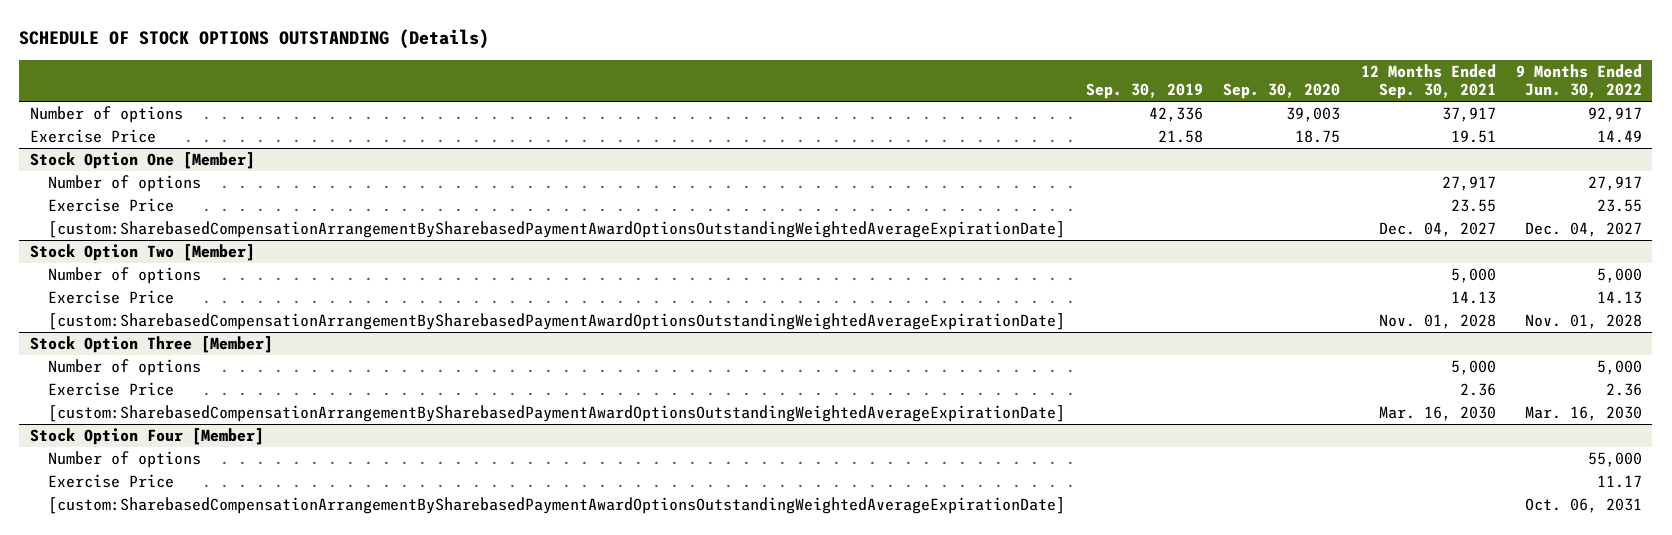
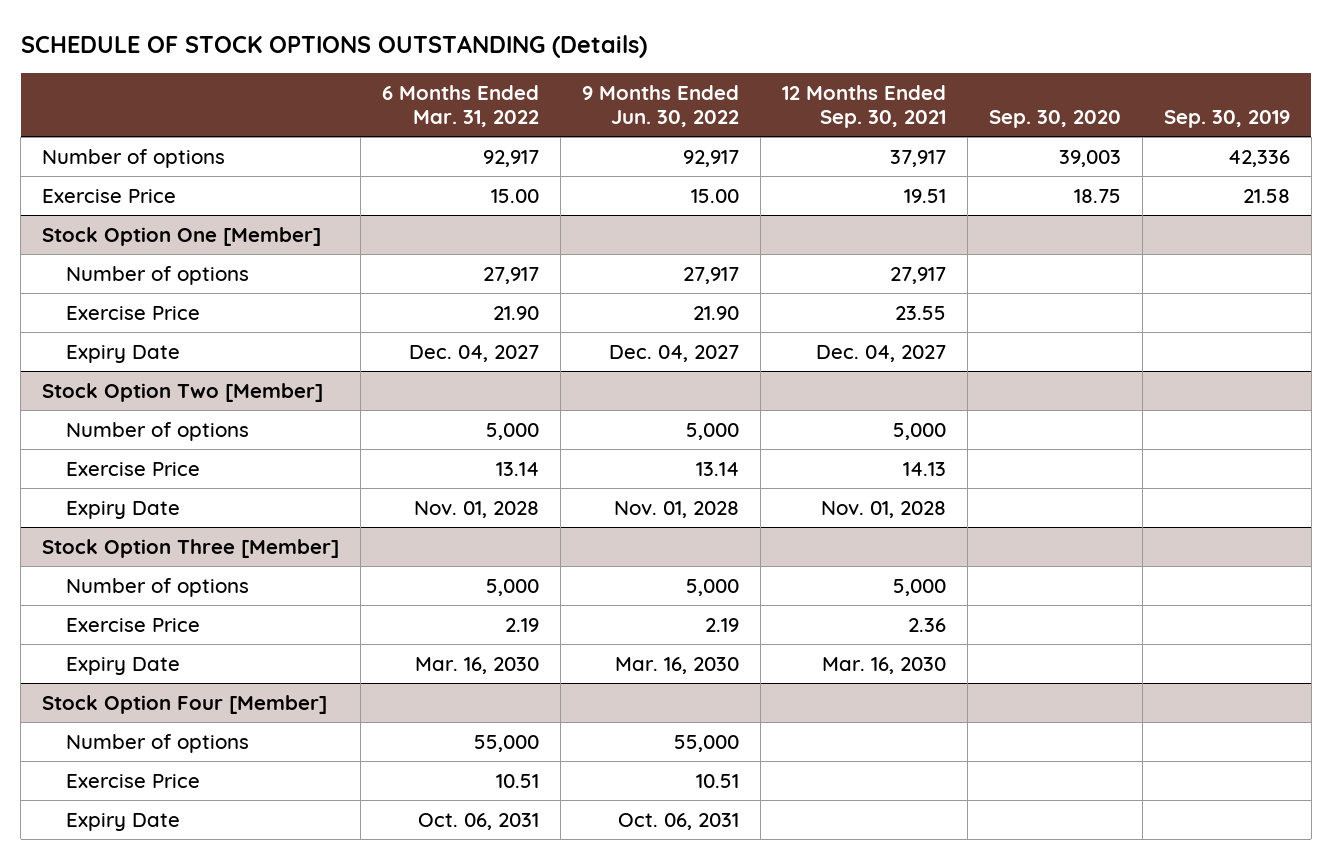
none -> [382,84,540,127] 6 Months Ended Mar. 31, 2022
[1597,129,1643,143] 14.49 -> [691,188,740,203] 15.00
[1597,198,1643,212] 23.55 -> [693,305,740,320] 21.90
[48,220,1066,238] [custom:SharebasedCompensationArrangementBySharebasedPaymentAwardOptionsOutstandingWeightedAverageExpirationDate] -> [66,344,181,363] Expiry Date
[1597,290,1643,304] 14.13 -> [696,461,740,476] 13.14
[48,312,1066,330] [custom:SharebasedCompensationArrangementBySharebasedPaymentAwardOptionsOutstandingWeightedAverageExpirationDate] -> [66,500,181,519] Expiry Date
[1606,382,1643,396] 2.36 -> [705,617,740,632] 2.19
[48,404,1066,422] [custom:SharebasedCompensationArrangementBySharebasedPaymentAwardOptionsOutstandingWeightedAverageExpirationDate] -> [66,656,181,675] Expiry Date
[1597,474,1643,488] 11.17 -> [696,773,740,788] 10.51
[48,496,1066,514] [custom:SharebasedCompensationArrangementBySharebasedPaymentAwardOptionsOutstandingWeightedAverageExpirationDate] -> [66,812,181,831] Expiry Date

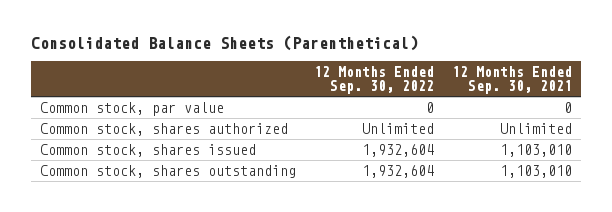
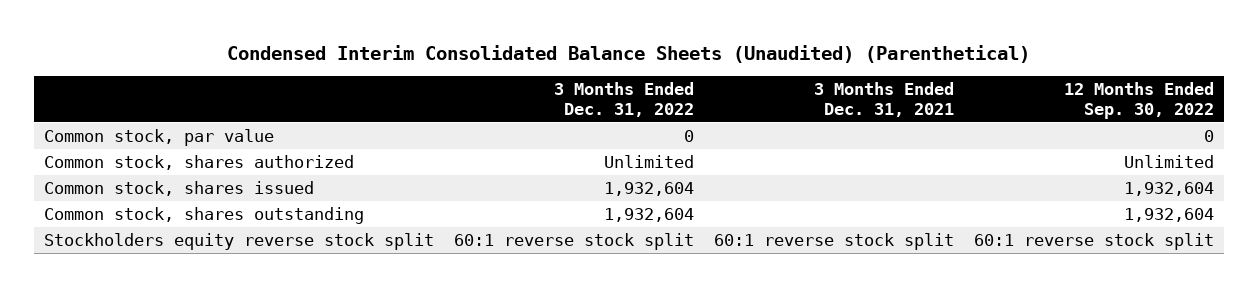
[30,35,418,52] Consolidated Balance Sheets (Parenthetical) -> [226,44,1030,63] Condensed Interim Consolidated Balance Sheets (Unaudited) (Parenthetical)
[451,65,572,94] 12 Months Ended Sep. 30, 2021 -> none
none -> [554,82,695,117] 3 Months Ended Dec. 31, 2022
none -> [813,82,954,117] 3 Months Ended Dec. 31, 2021
none -> [44,233,435,251] Stockholders equity reverse stock split

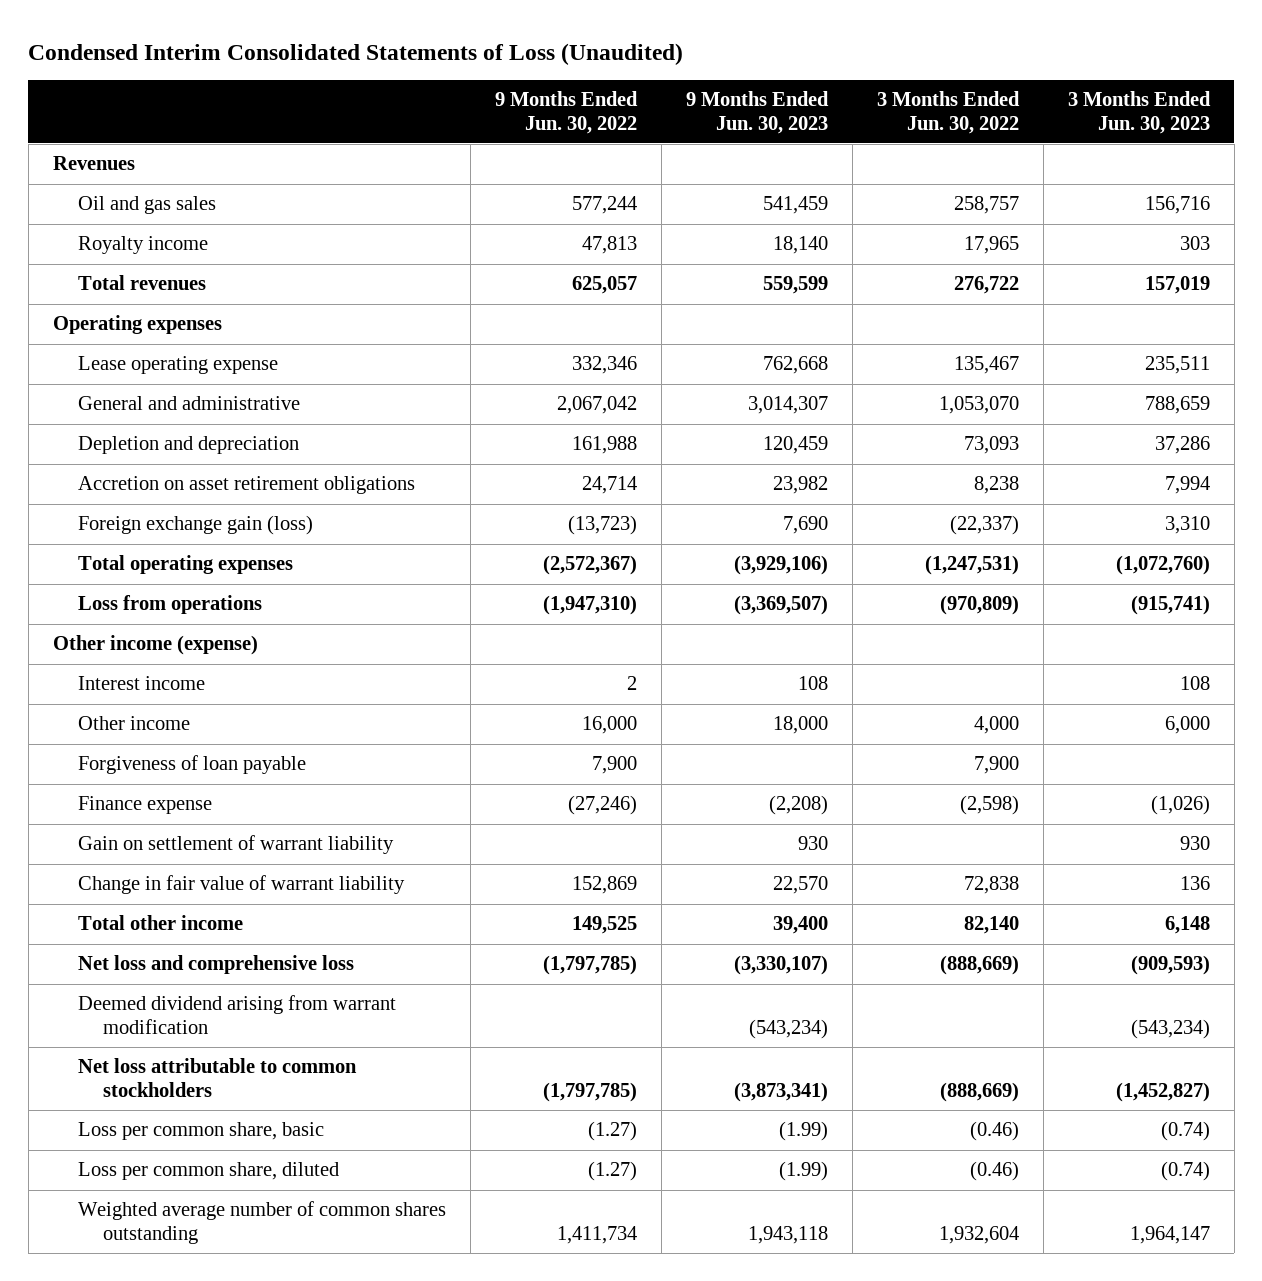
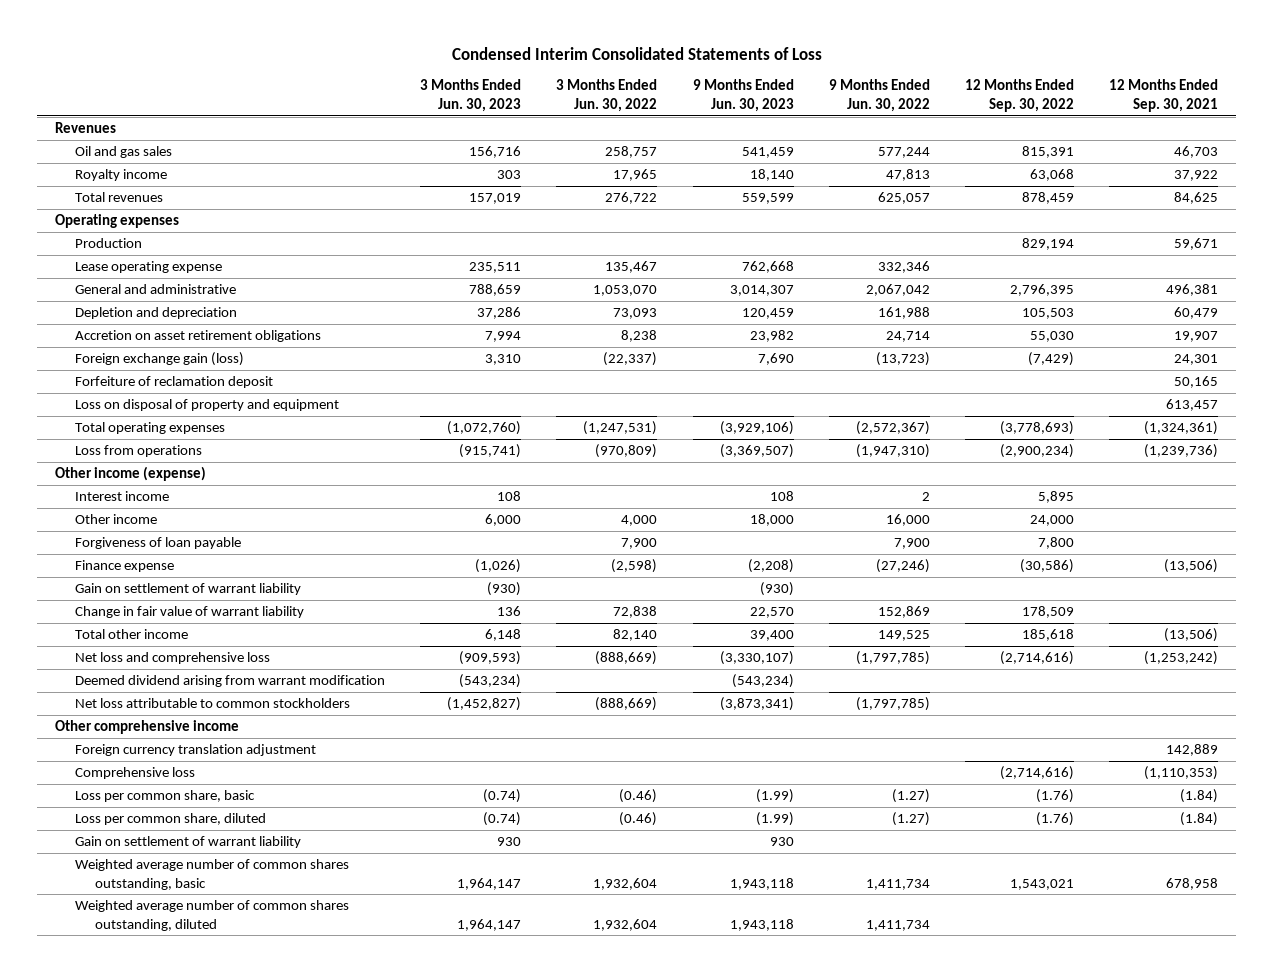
[28,42,684,65] Condensed Interim Consolidated Statements of Loss (Unaudited) -> [451,46,822,60] Condensed Interim Consolidated Statements of Loss
none -> [965,79,1075,112] 12 Months Ended Sep. 30, 2022
none -> [1109,79,1219,112] 12 Months Ended Sep. 30, 2021
none -> [74,238,142,249] Production
none -> [74,376,273,389] Forfeiture of reclamation deposit
none -> [74,399,339,412] Loss on disposal of property and equipment
none -> [74,583,301,596] Gain on settlement of warrant liability
none -> [54,720,239,735] Other comprehensive income
none -> [74,744,316,757] Foreign currency translation adjustment
none -> [74,767,195,780] Comprehensive loss
[77,835,394,855] Gain on settlement of warrant liability -> [74,836,301,849] Gain on settlement of warrant liability
[77,1201,446,1244] Weighted average number of common shares outstanding -> [74,859,349,890] Weighted average number of common shares outstanding, basic
none -> [74,900,349,931] Weighted average number of common shares outstanding, diluted

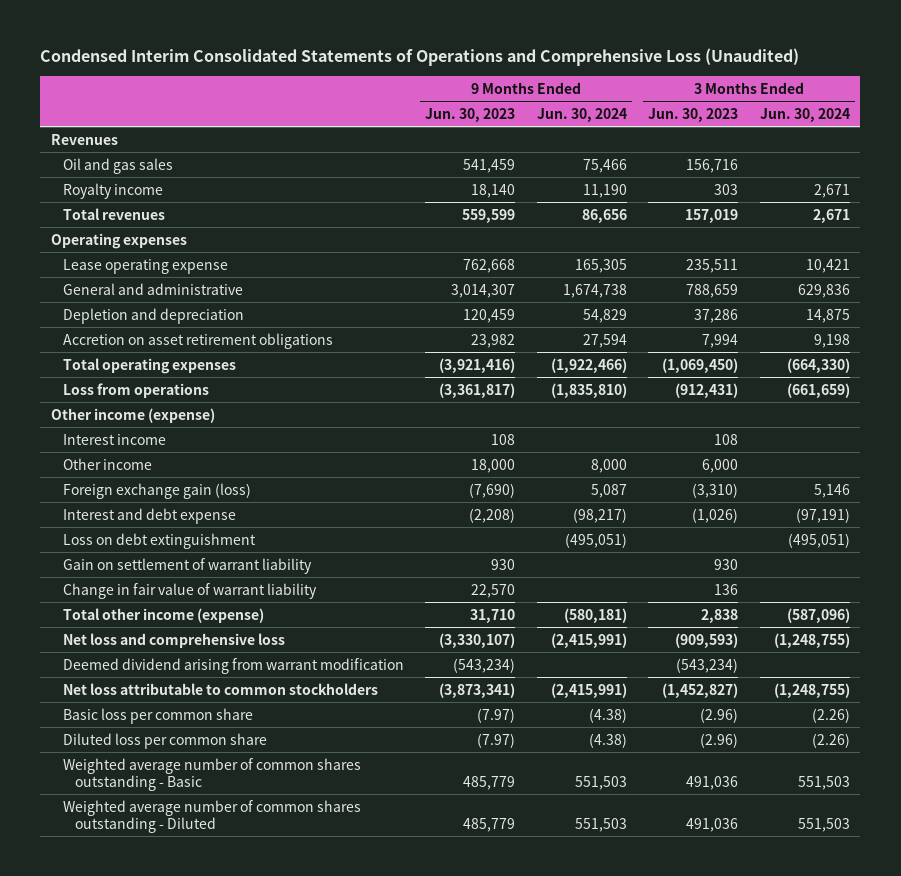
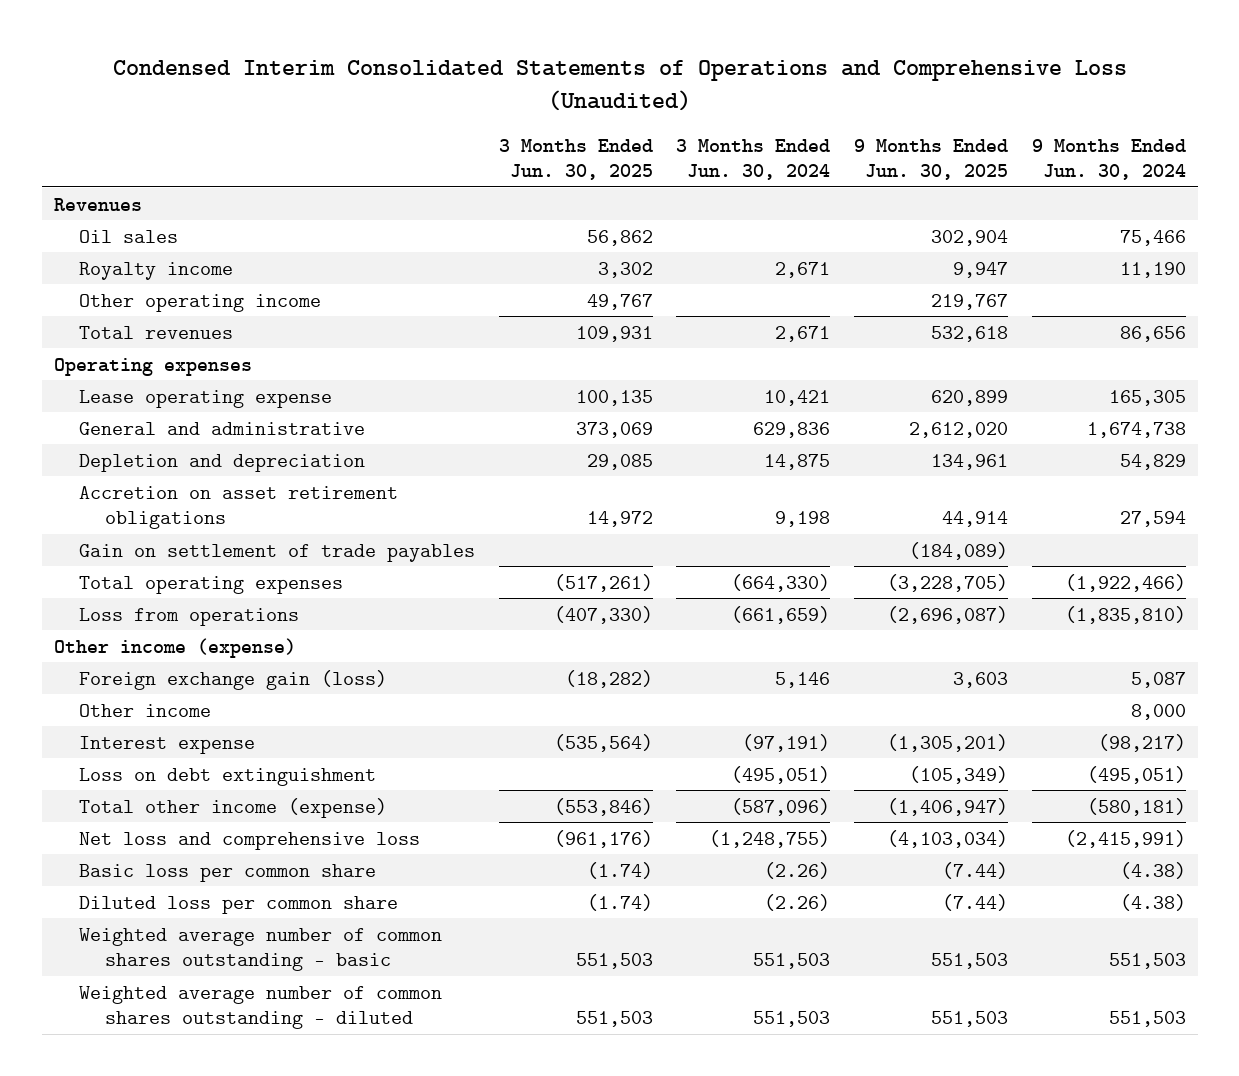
[425,108,516,123] Jun. 30, 2023 -> none
[648,108,739,123] Jun. 30, 2023 -> none
none -> [498,138,653,180] 3 Months Ended Jun. 30, 2025
none -> [854,138,1009,180] 9 Months Ended Jun. 30, 2025
[63,157,174,174] Oil and gas sales -> [79,229,179,243] Oil sales
none -> [79,293,322,312] Other operating income
none -> [79,543,476,562] Gain on settlement of trade payables
[63,433,167,445] Interest income -> none
[63,457,153,470] Other income -> [79,703,212,717] Other income
[63,507,237,524] Interest and debt expense -> [79,735,256,754] Interest expense
[63,557,313,574] Gain on settlement of warrant liability -> none
[63,582,318,599] Change in fair value of warrant liability -> none
[63,657,405,674] Deemed dividend arising from warrant modification -> none
[63,682,379,695] Net loss attributable to common stockholders -> none
[63,757,362,791] Weighted average number of common shares outstanding - Basic -> [79,927,443,972] Weighted average number of common shares outstanding - basic
[63,799,362,833] Weighted average number of common shares outstanding - Diluted -> [79,985,443,1030] Weighted average number of common shares outstanding - diluted

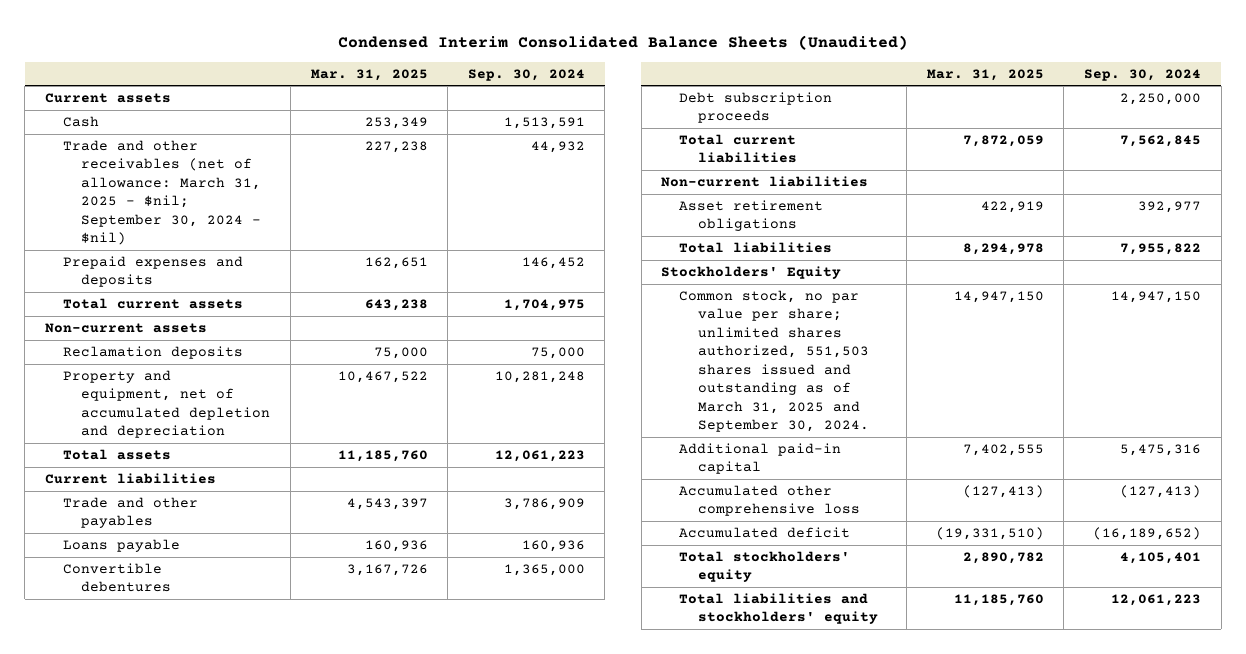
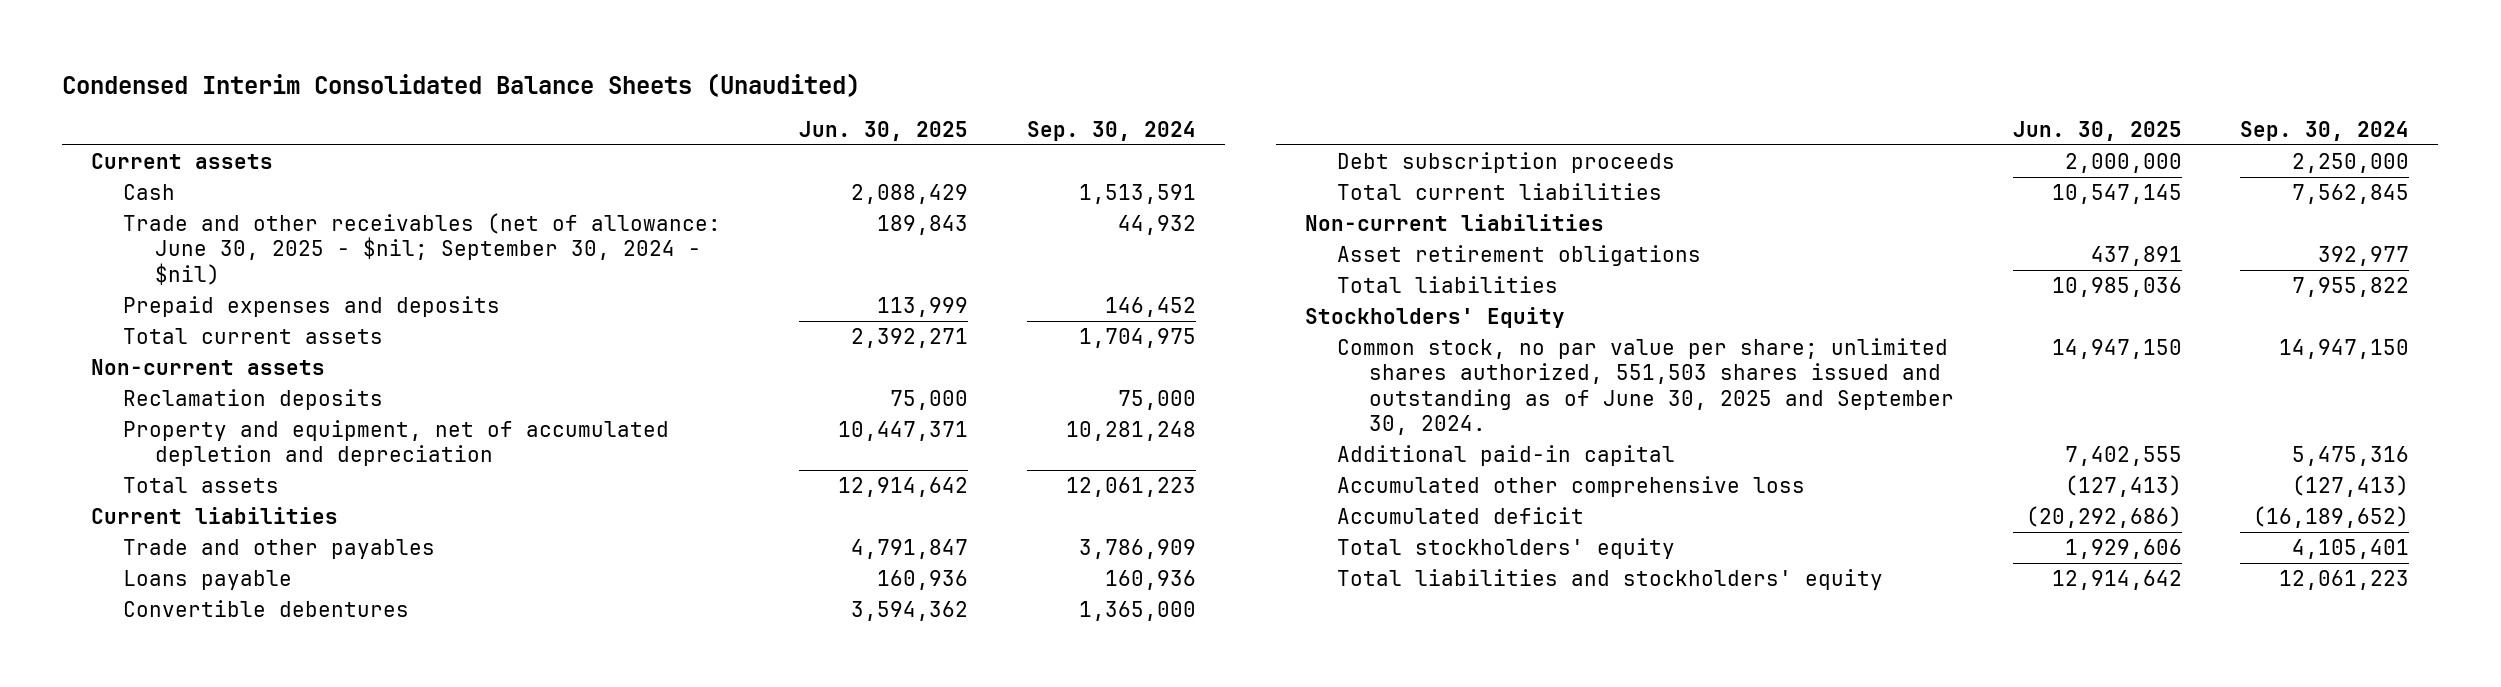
[310,68,428,81] Mar. 31, 2025 -> none
none -> [799,120,969,141] Jun. 30, 2025
[63,140,262,246] Trade and other receivables (net of allowance: March 31, 2025 - $nil; September 30, 2024 - $nil) -> [123,212,722,285] Trade and other receivables (net of allowance: June 30, 2025 - $nil; September 30, 2024 - $nil)
[679,290,869,433] Common stock, no par value per share; unlimited shares authorized, 551,503 shares issued and outstanding as of March 31, 2025 and September 30, 2024. -> [1336,337,1954,436] Common stock, no par value per share; unlimited shares authorized, 551,503 shares issued and outstanding as of June 30, 2025 and September 30, 2024.

